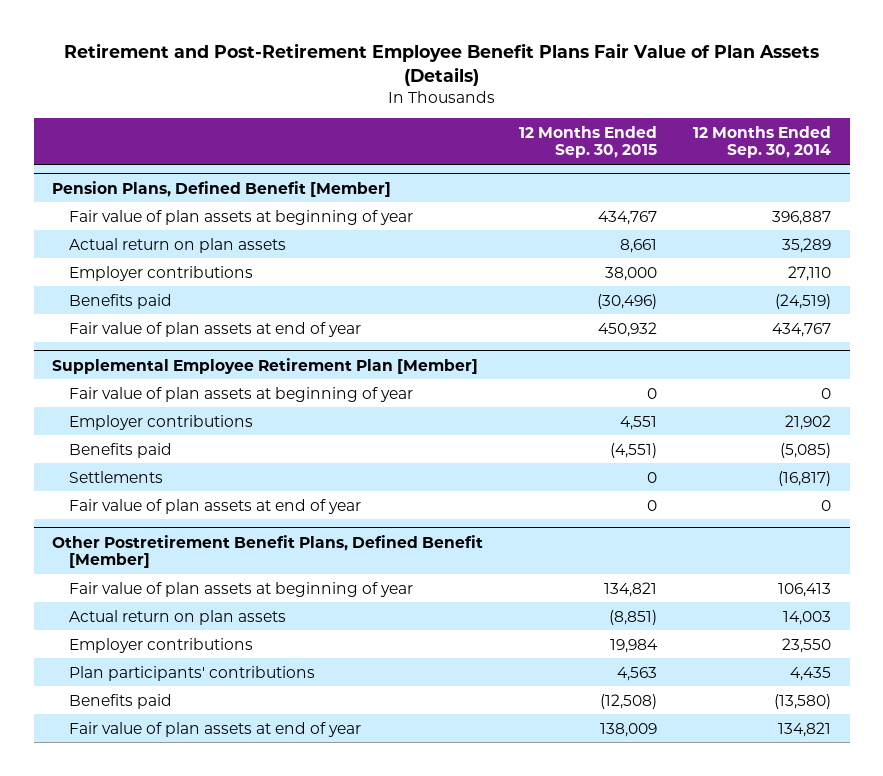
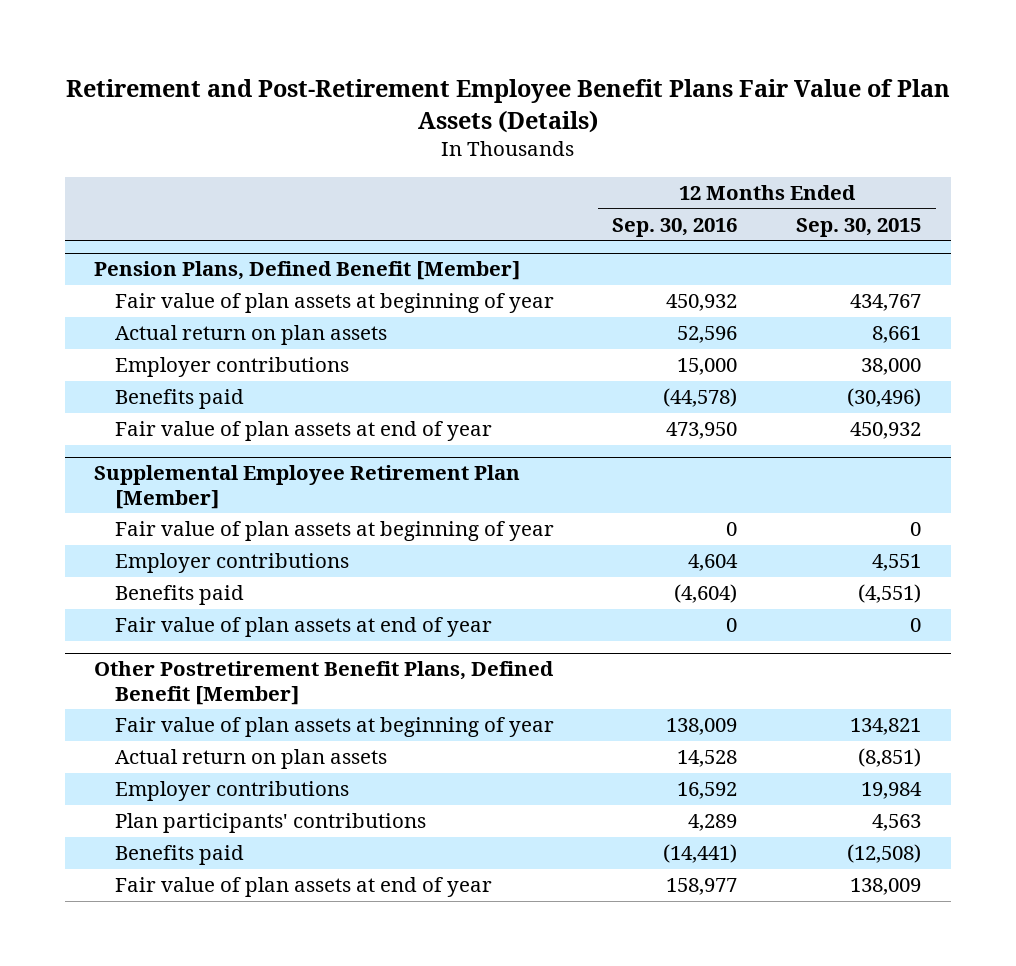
[693,125,832,159] 12 Months Ended Sep. 30, 2014 -> none
none -> [612,217,738,237] Sep. 30, 2016
[68,470,163,483] Settlements -> none

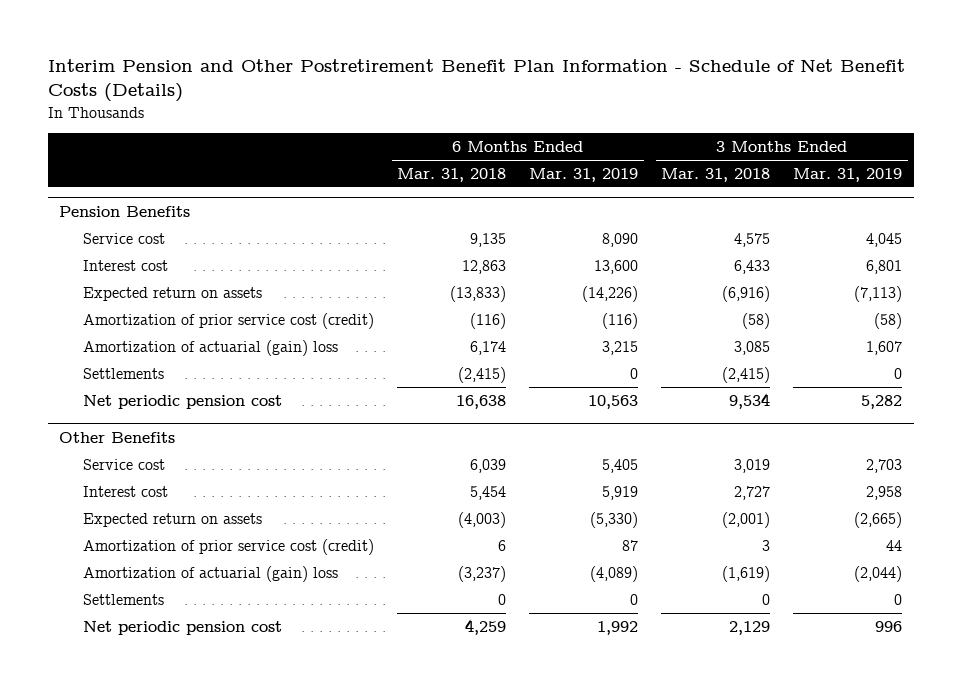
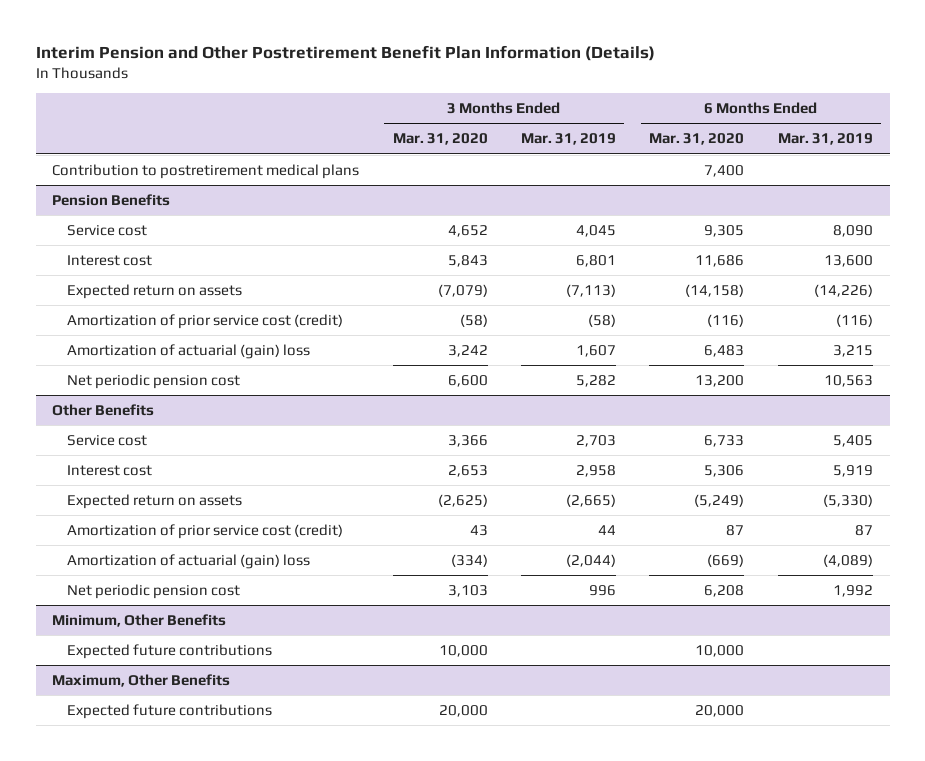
[47,58,905,103] Interim Pension and Other Postretirement Benefit Plan Information - Schedule of Net Benefit Costs (Details) -> [35,45,655,62] Interim Pension and Other Postretirement Benefit Plan Information (Details)
[397,167,507,182] Mar. 31, 2018 -> none
[661,167,771,182] Mar. 31, 2018 -> none
none -> [392,133,488,146] Mar. 31, 2020
none -> [649,133,745,146] Mar. 31, 2020
none -> [52,163,360,179] Contribution to postretirement medical plans
[83,367,165,379] Settlements -> none
[83,593,165,605] Settlements -> none
none -> [52,613,227,627] Minimum, Other Benefits
none -> [66,643,272,659] Expected future contributions
none -> [52,673,231,687] Maximum, Other Benefits
none -> [66,703,272,719] Expected future contributions

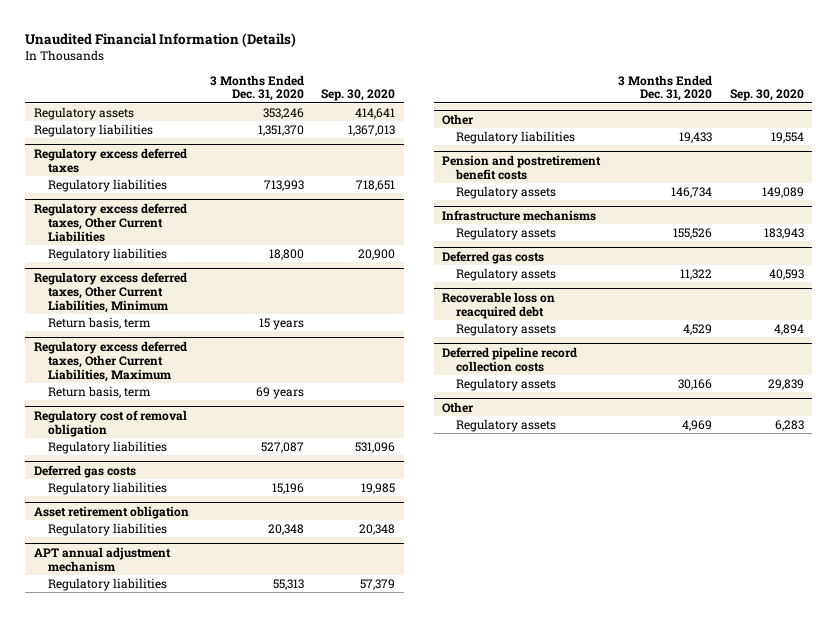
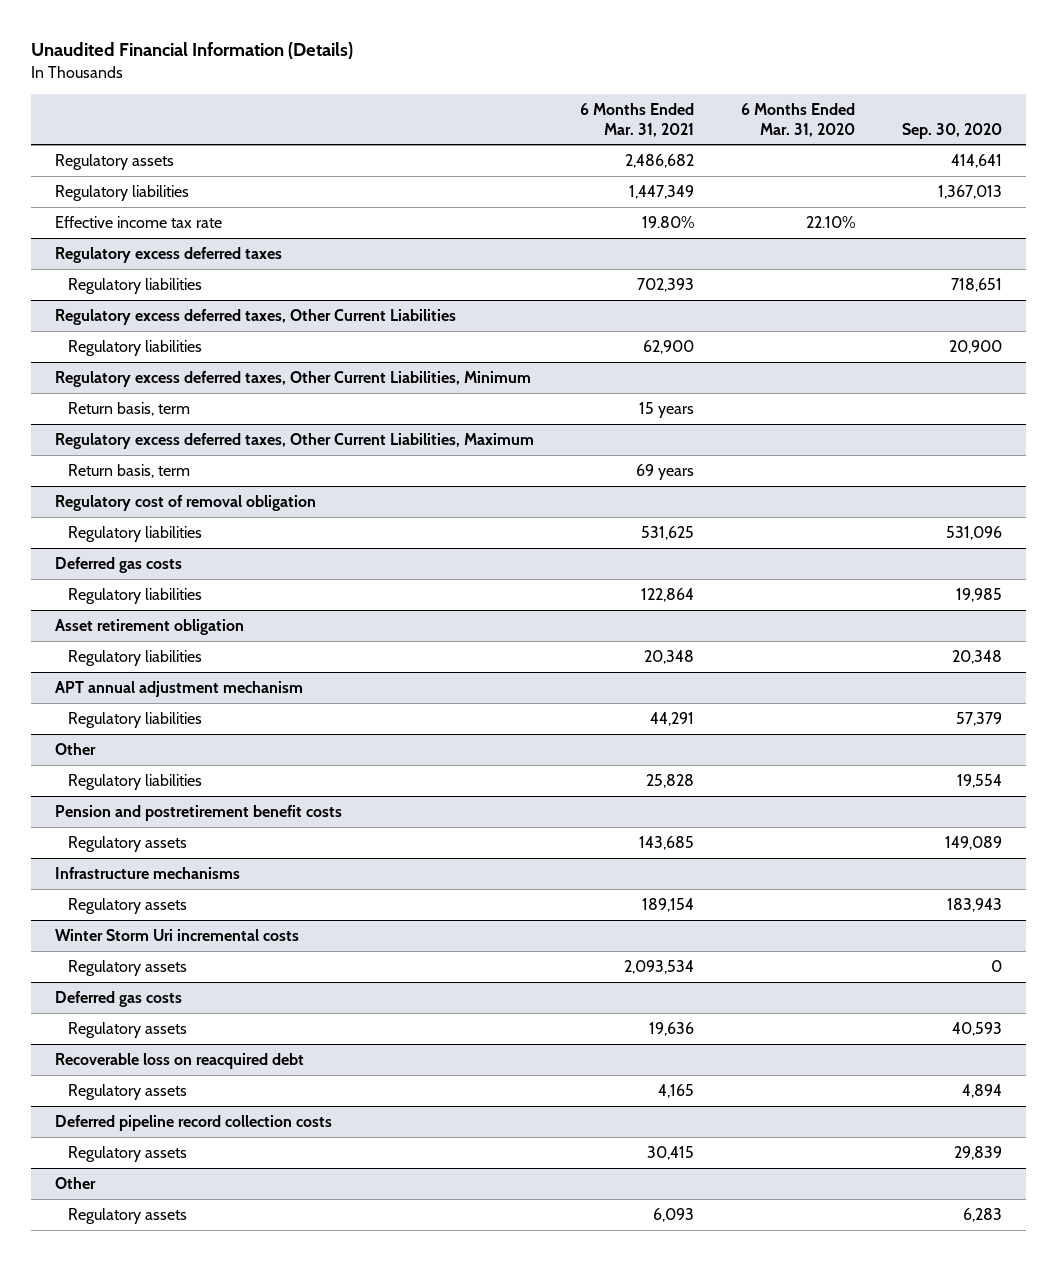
[209,74,304,102] 3 Months Ended Dec. 31, 2020 -> none
none -> [580,103,695,137] 6 Months Ended Mar. 31, 2021
none -> [741,103,856,137] 6 Months Ended Mar. 31, 2020
none -> [54,215,222,228] Effective income tax rate
none -> [54,928,299,941] Winter Storm Uri incremental costs
none -> [68,959,188,976] Regulatory assets

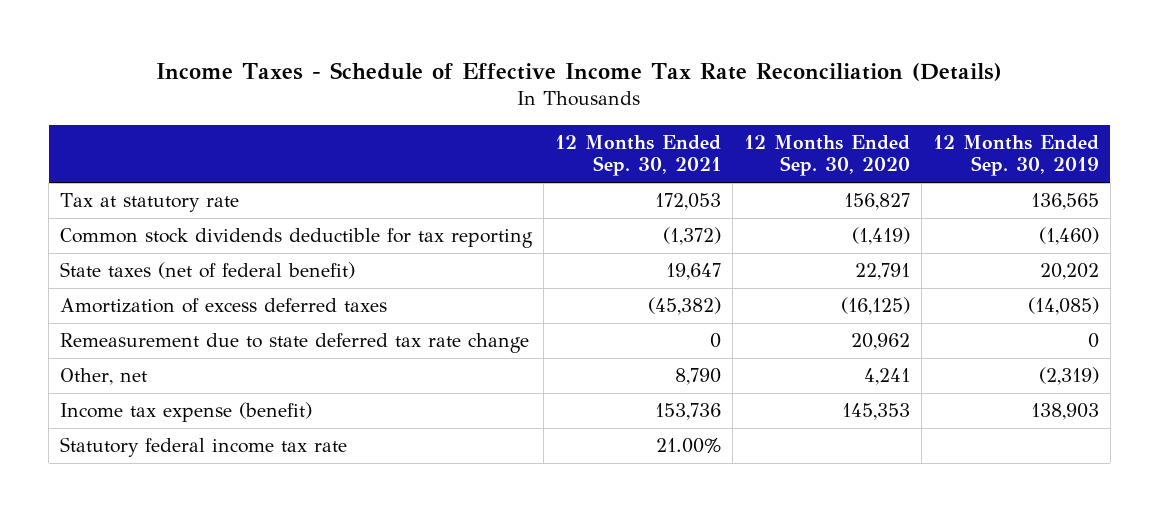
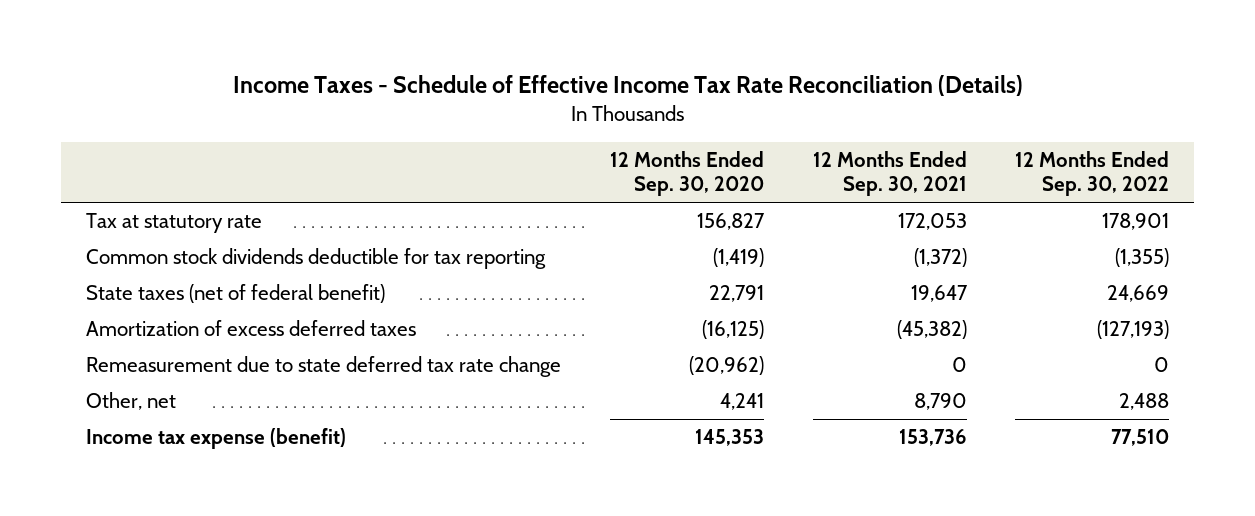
[932,134,1099,177] 12 Months Ended Sep. 30, 2019 -> none
none -> [1015,150,1170,197] 12 Months Ended Sep. 30, 2022
[850,333,910,351] 20,962 -> [688,356,764,376] (20,962)
[60,437,348,458] Statutory federal income tax rate -> none

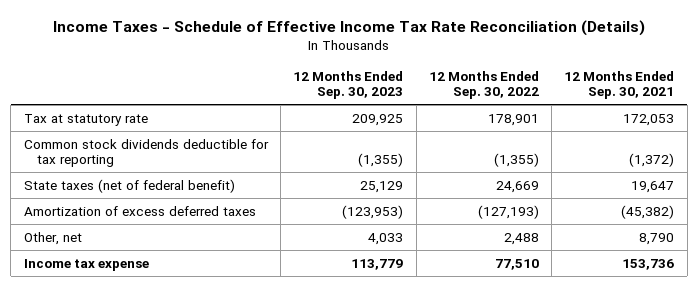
[609,150,764,197] 12 Months Ended Sep. 30, 2020 -> none
none -> [293,70,404,100] 12 Months Ended Sep. 30, 2023
[85,356,561,378] Remeasurement due to state deferred tax rate change -> none
[85,428,346,450] Income tax expense (benefit) -> [23,258,149,271] Income tax expense

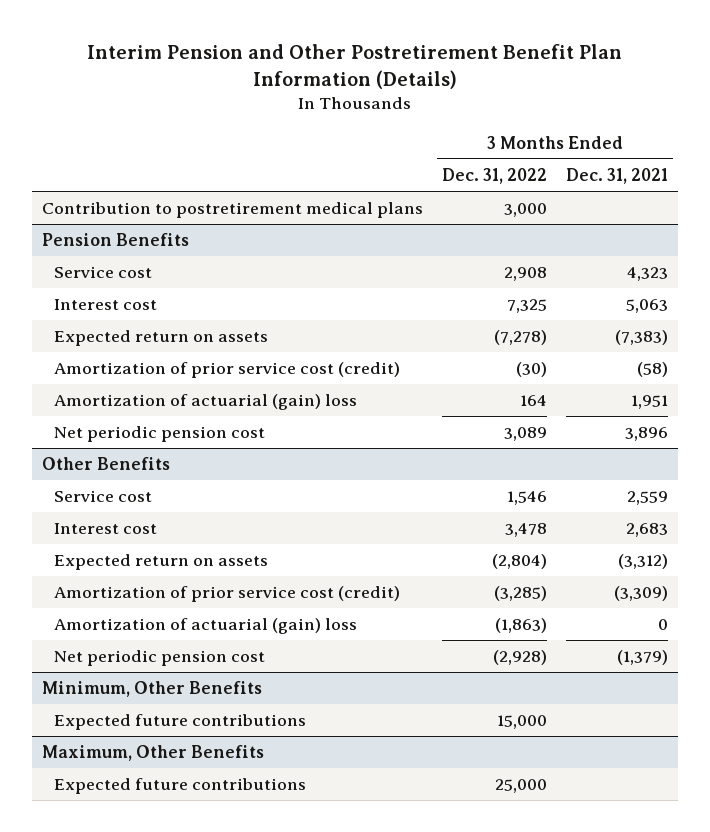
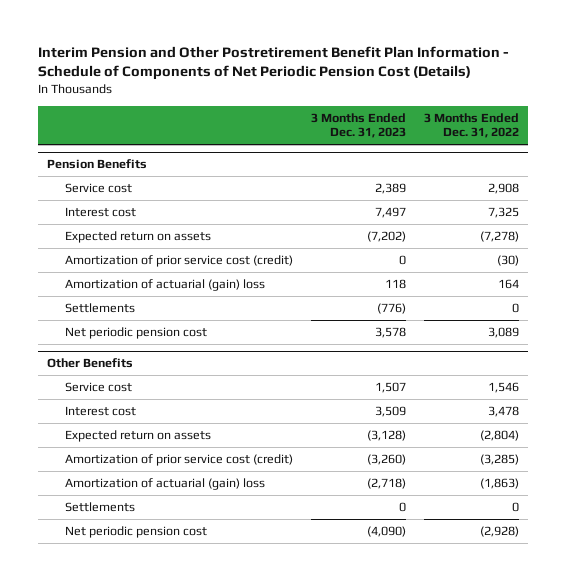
[86,43,622,89] Interim Pension and Other Postretirement Benefit Plan Information (Details) -> [37,45,509,81] Interim Pension and Other Postretirement Benefit Plan Information - Schedule of Components of Net Periodic Pension Cost (Details)
[566,167,669,184] Dec. 31, 2021 -> none
none -> [310,112,406,139] 3 Months Ended Dec. 31, 2023
[41,202,423,219] Contribution to postretirement medical plans -> none
none -> [64,302,135,313] Settlements
none -> [64,501,135,512] Settlements
[41,681,262,698] Minimum, Other Benefits -> none
[54,714,307,731] Expected future contributions -> none
[41,745,264,762] Maximum, Other Benefits -> none
[54,778,307,795] Expected future contributions -> none

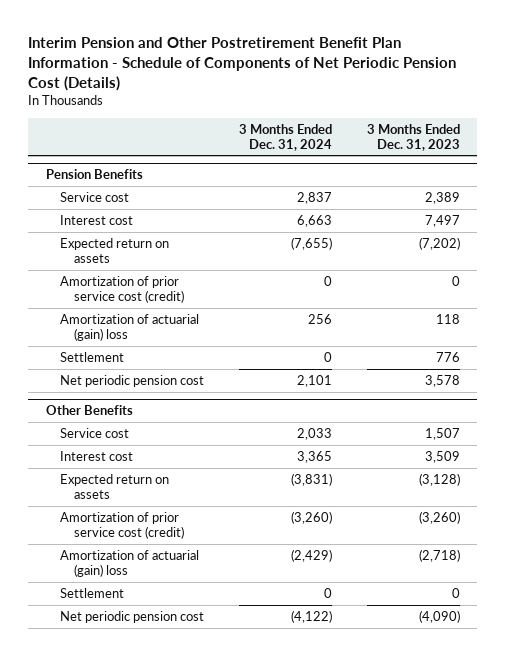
[423,112,519,139] 3 Months Ended Dec. 31, 2022 -> none
none -> [238,123,332,151] 3 Months Ended Dec. 31, 2024
[64,302,135,313] Settlements -> [60,351,125,362] Settlement
[376,302,406,314] (776) -> [435,351,460,362] 776
[64,501,135,512] Settlements -> [60,587,125,598] Settlement

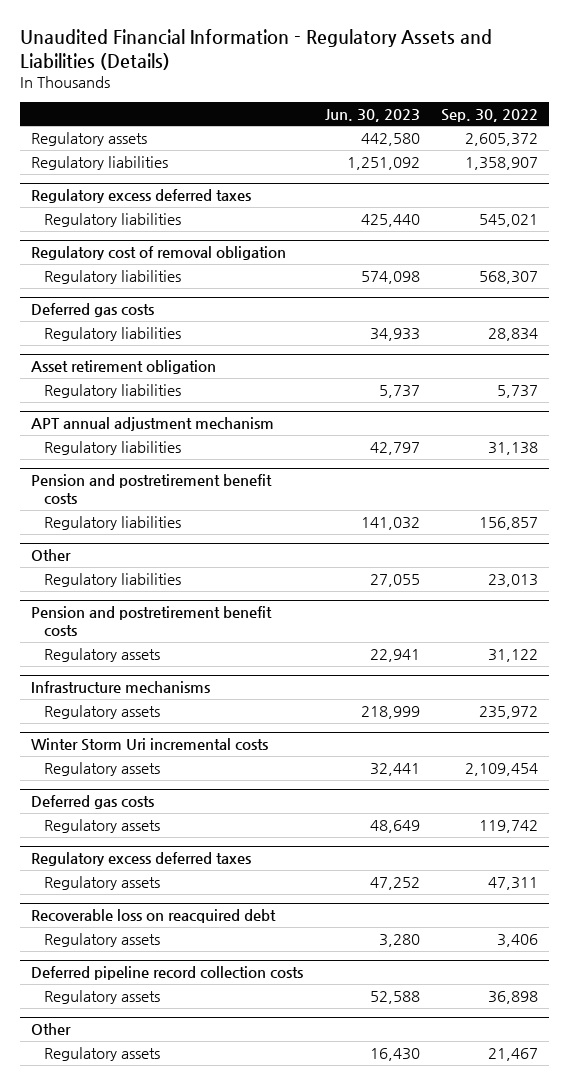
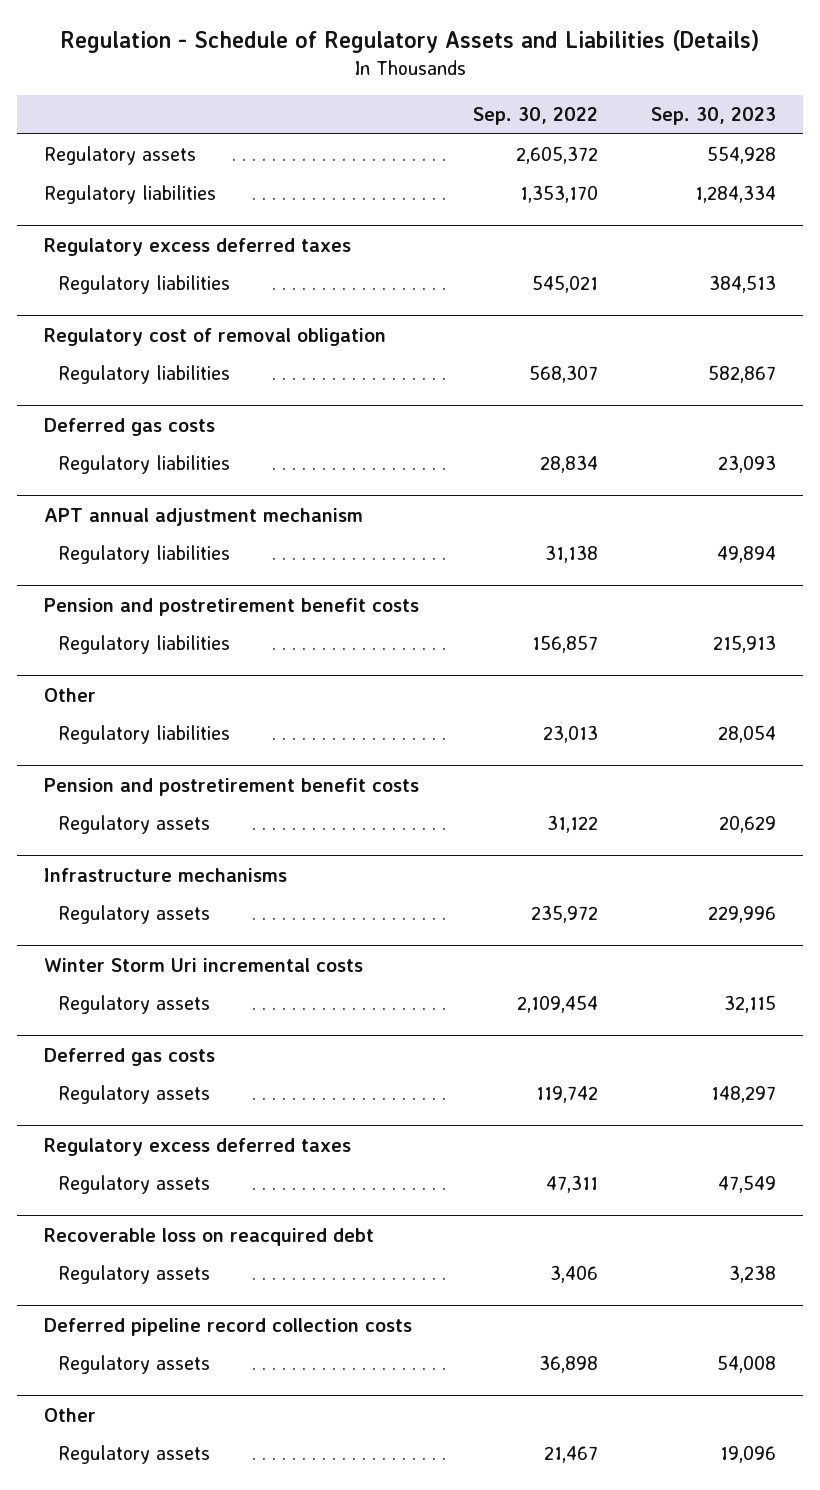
[20,29,493,70] Unaudited Financial Information - Regulatory Assets and Liabilities (Details) -> [60,30,760,54] Regulation - Schedule of Regulatory Assets and Liabilities (Details)
[324,108,420,122] Jun. 30, 2023 -> none
none -> [651,107,777,126] Sep. 30, 2023
[465,157,539,171] 1,358,907 -> [519,185,598,204] 1,353,170
[30,360,216,375] Asset retirement obligation -> none
[43,384,181,399] Regulatory liabilities -> none

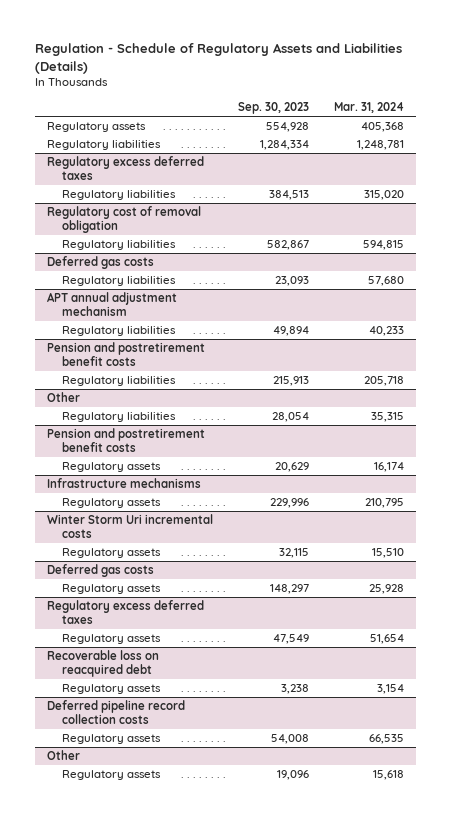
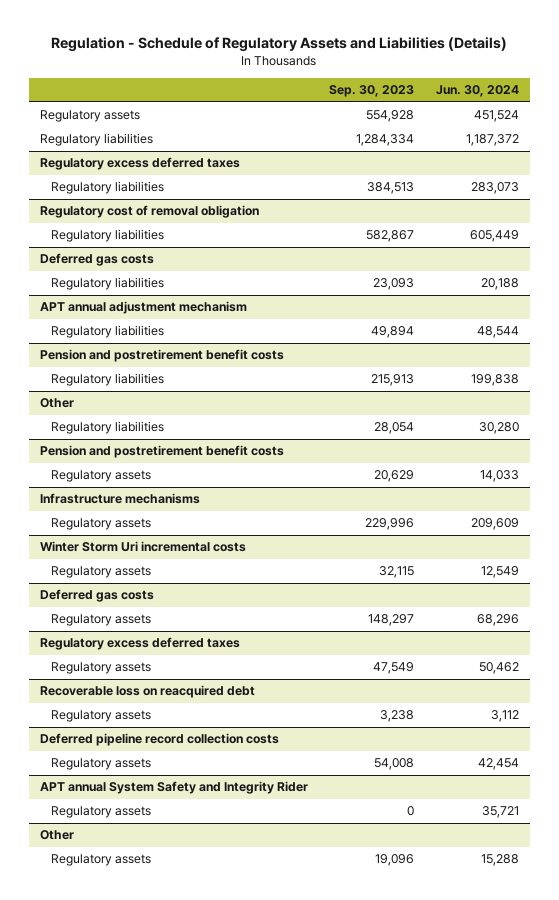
[333,102,404,114] Mar. 31, 2024 -> none
none -> [435,84,519,97] Jun. 30, 2024
none -> [39,781,308,795] APT annual System Safety and Integrity Rider
none -> [51,806,152,819] Regulatory assets

